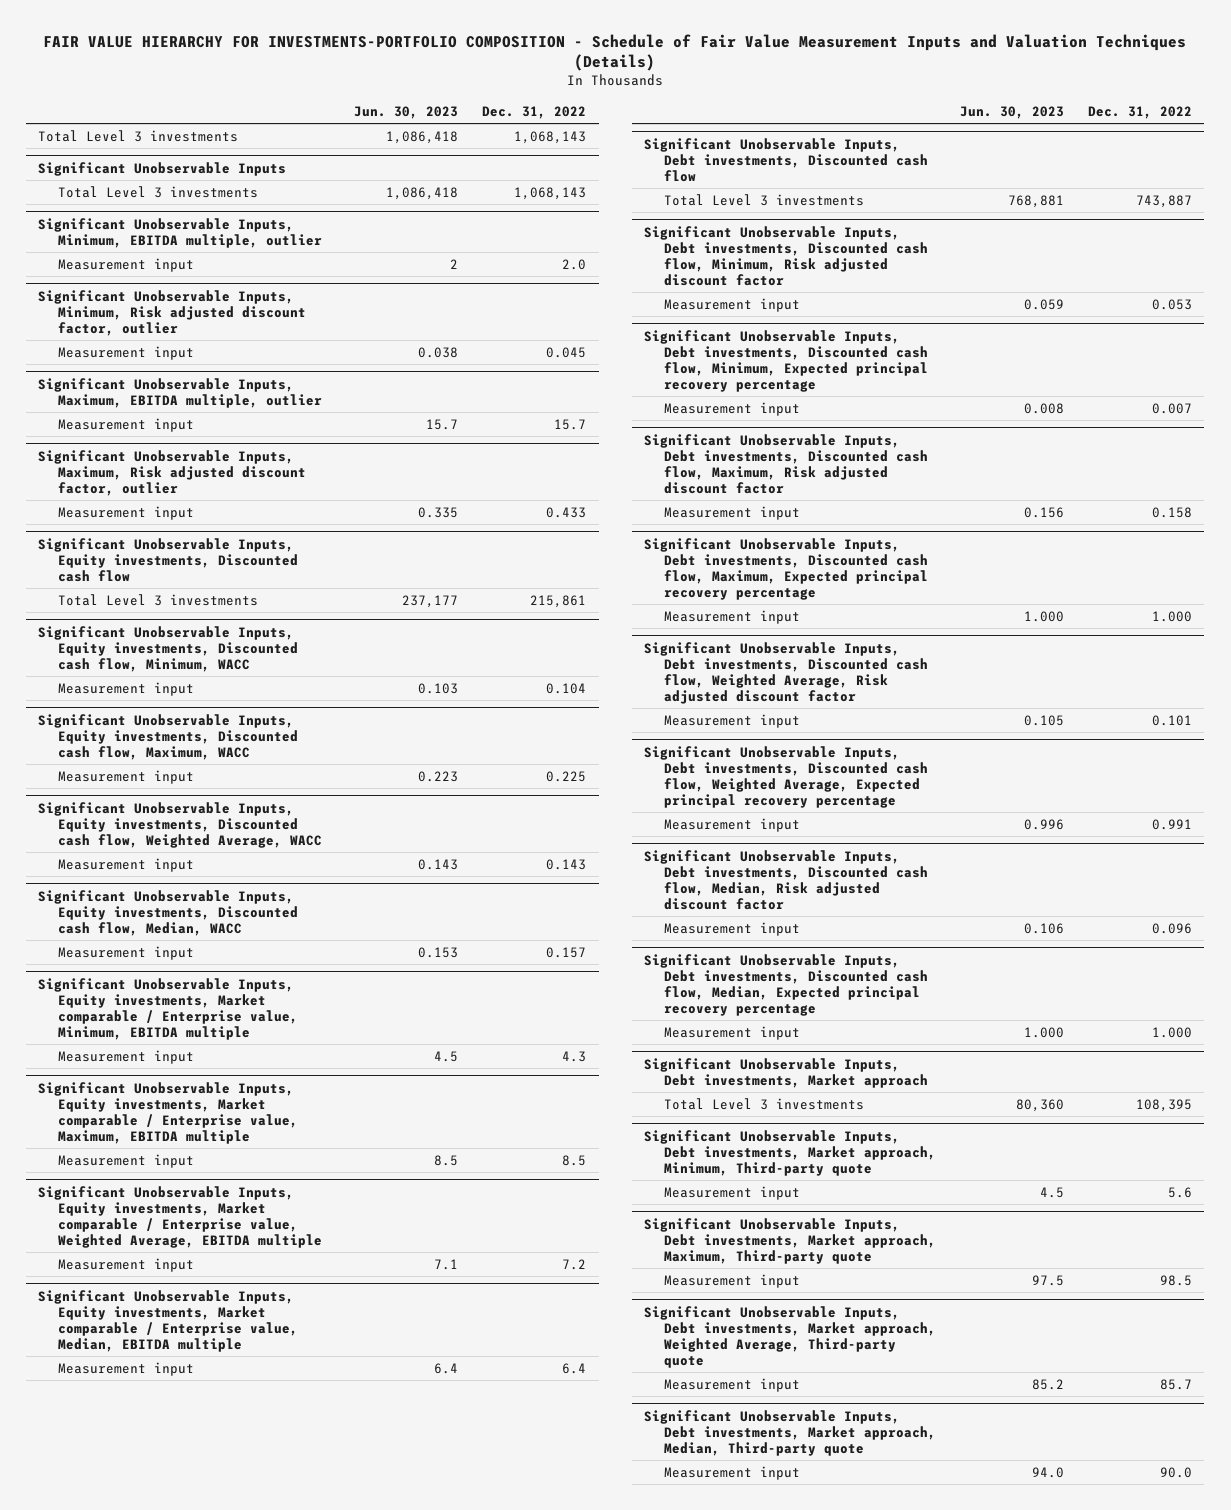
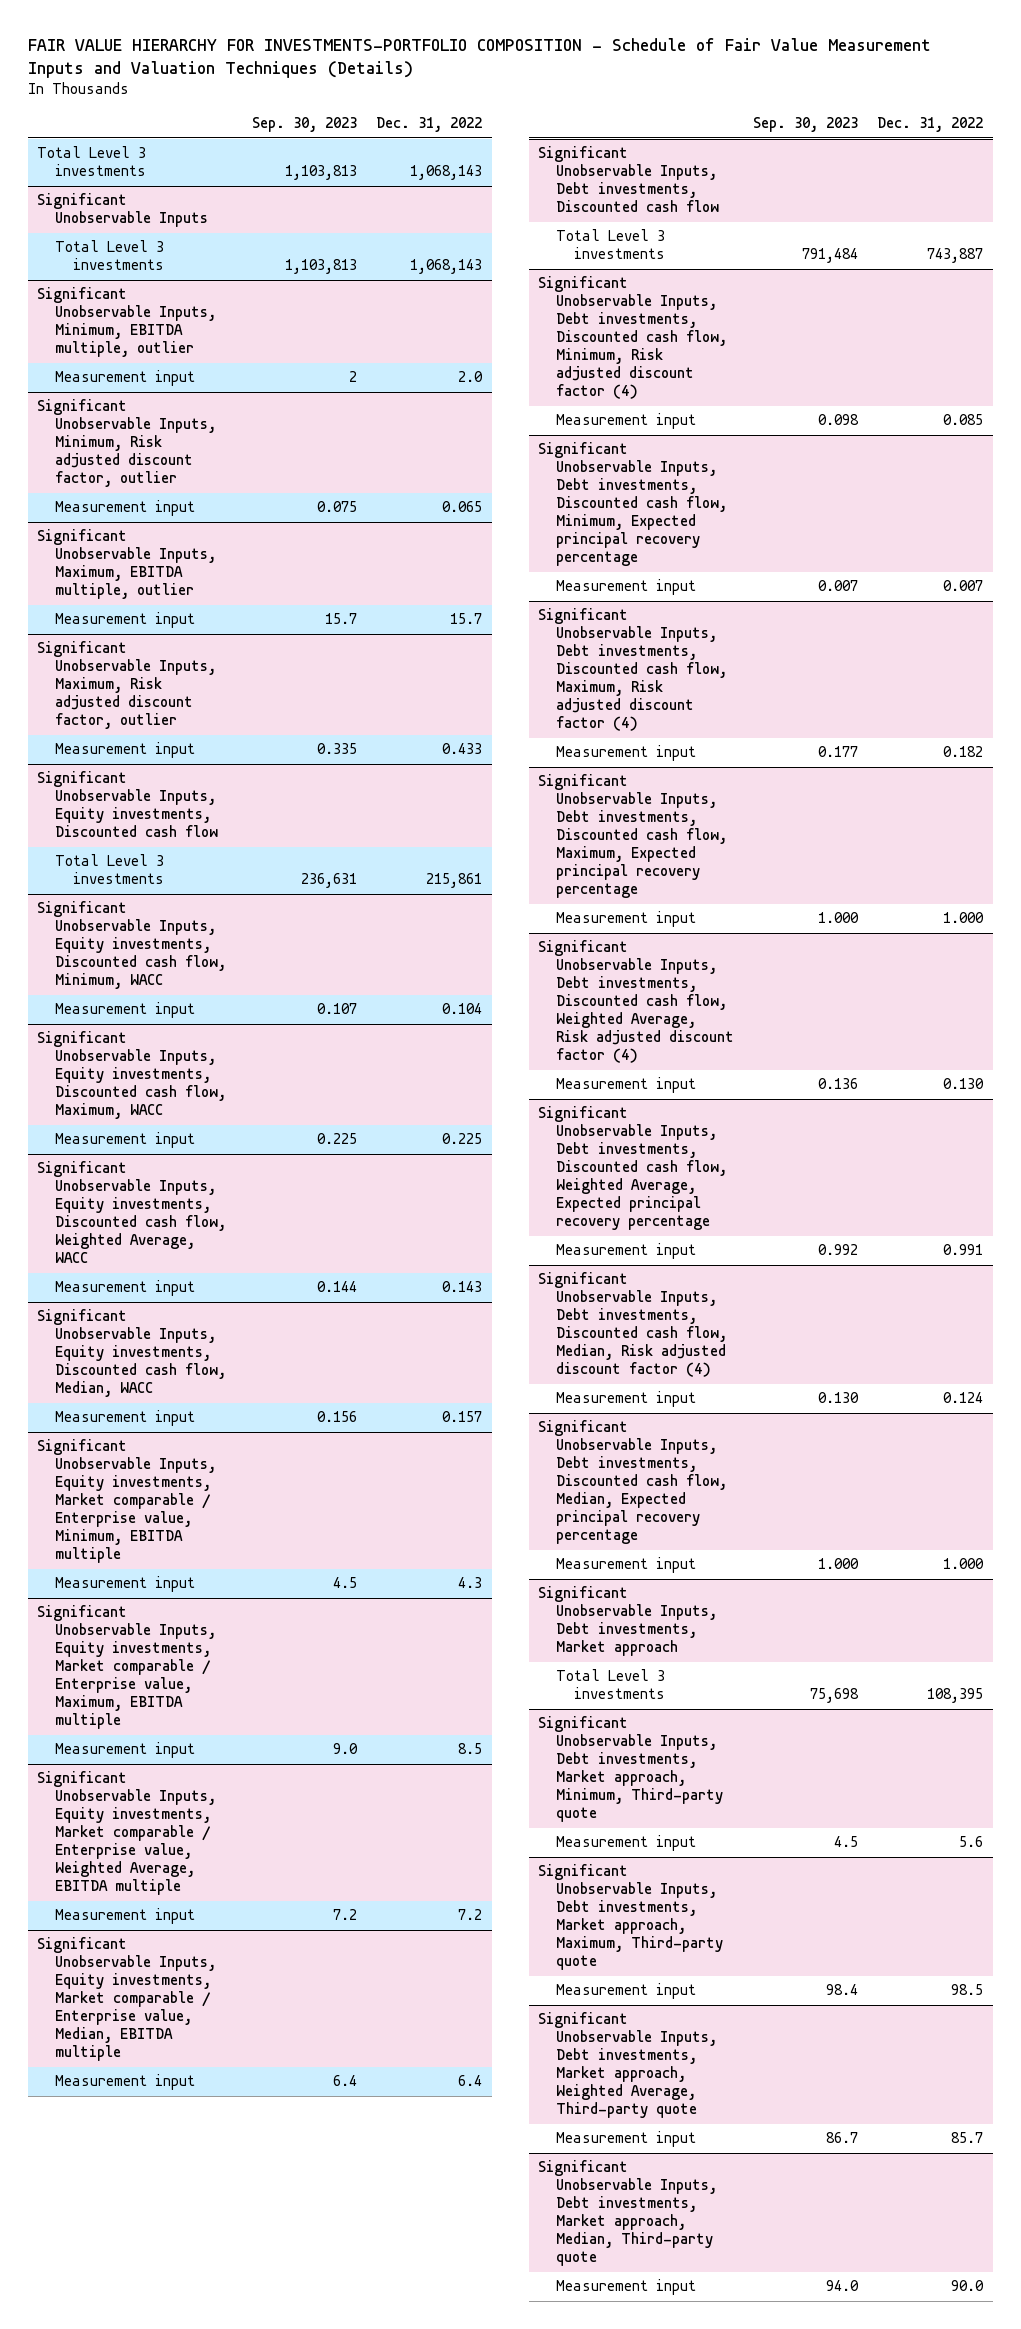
[354,105,459,119] Jun. 30, 2023 -> none
none -> [252,117,358,133] Sep. 30, 2023
[546,346,587,358] 0.045 -> [442,501,483,513] 0.065
[644,225,928,286] Significant Unobservable Inputs, Debt investments, Discounted cash flow, Minimum, Risk adjusted discount factor -> [538,276,728,400] Significant Unobservable Inputs, Debt investments, Discounted cash flow, Minimum, Risk adjusted discount factor (4)
[1152,298,1193,310] 0.053 -> [943,414,984,426] 0.085
[644,433,928,494] Significant Unobservable Inputs, Debt investments, Discounted cash flow, Maximum, Risk adjusted discount factor -> [538,608,728,732] Significant Unobservable Inputs, Debt investments, Discounted cash flow, Maximum, Risk adjusted discount factor (4)
[1152,506,1193,518] 0.158 -> [943,746,984,758] 0.182
[644,641,928,704] Significant Unobservable Inputs, Debt investments, Discounted cash flow, Weighted Average, Risk adjusted discount factor -> [538,940,735,1064] Significant Unobservable Inputs, Debt investments, Discounted cash flow, Weighted Average, Risk adjusted discount factor (4)
[1152,714,1193,726] 0.101 -> [943,1078,985,1090] 0.130
[644,849,928,910] Significant Unobservable Inputs, Debt investments, Discounted cash flow, Median, Risk adjusted discount factor -> [538,1272,728,1378] Significant Unobservable Inputs, Debt investments, Discounted cash flow, Median, Risk adjusted discount factor (4)
[1152,922,1193,934] 0.096 -> [943,1392,984,1404] 0.124

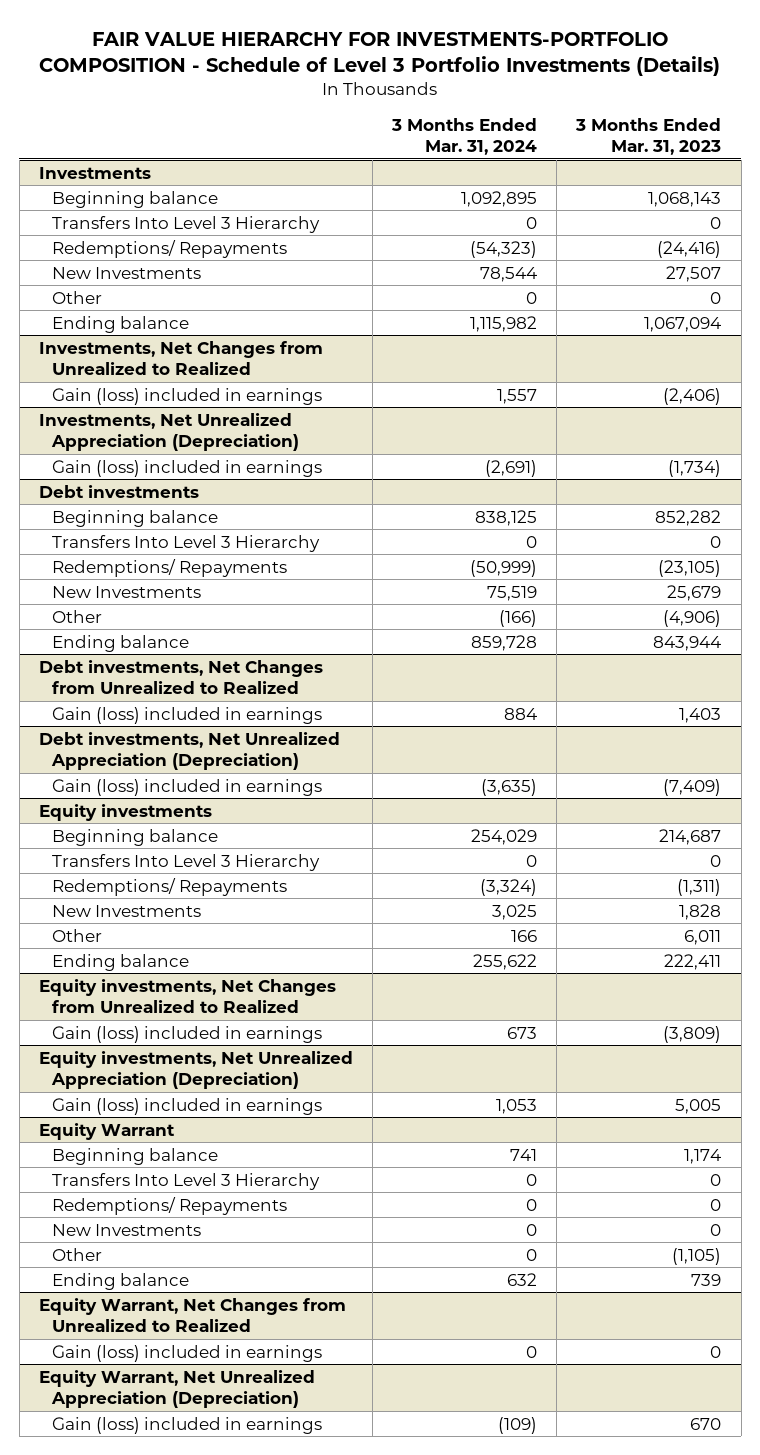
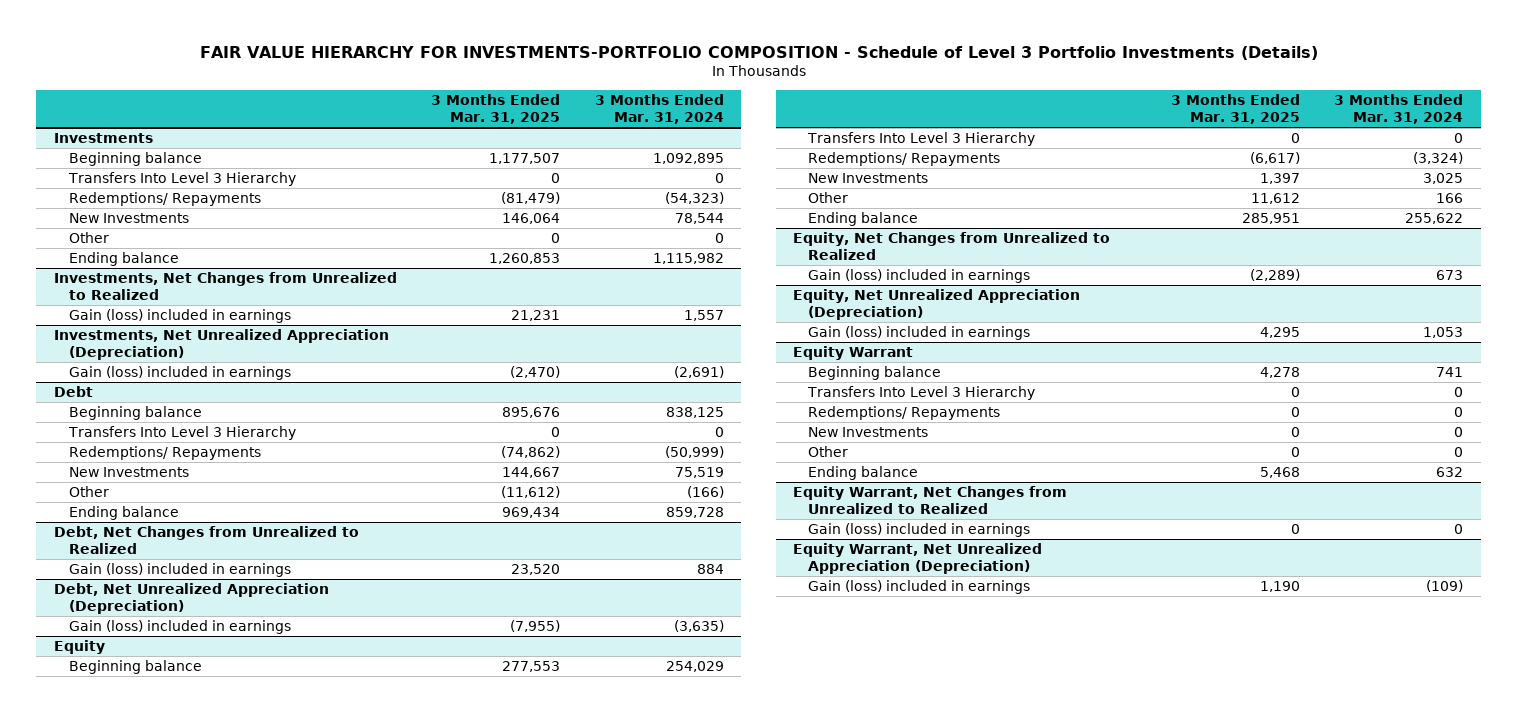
[575,117,722,156] 3 Months Ended Mar. 31, 2023 -> none
none -> [431,94,561,125] 3 Months Ended Mar. 31, 2025
[38,484,199,498] Debt investments -> [53,386,93,398] Debt
[38,659,323,694] Debt investments, Net Changes from Unrealized to Realized -> [53,526,359,554] Debt, Net Changes from Unrealized to Realized
[38,731,340,770] Debt investments, Net Unrealized Appreciation (Depreciation) -> [53,583,329,614] Debt, Net Unrealized Appreciation (Depreciation)
[38,803,212,821] Equity investments -> [53,640,105,655] Equity
[38,978,336,1013] Equity investments, Net Changes from Unrealized to Realized -> [793,232,1111,260] Equity, Net Changes from Unrealized to Realized
[38,1050,353,1089] Equity investments, Net Unrealized Appreciation (Depreciation) -> [793,289,1081,320] Equity, Net Unrealized Appreciation (Depreciation)

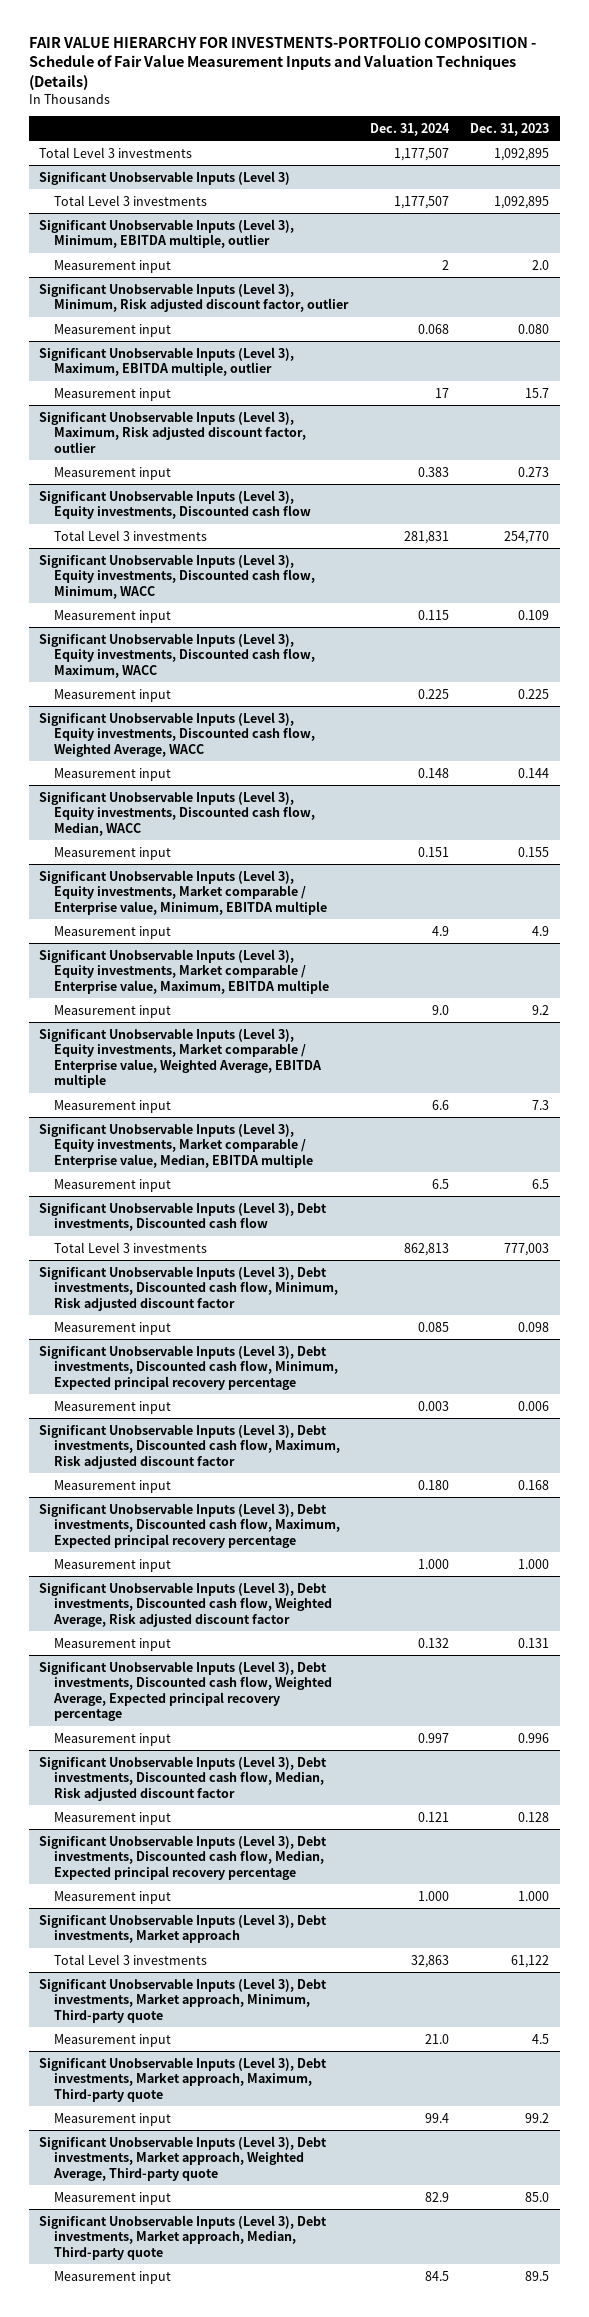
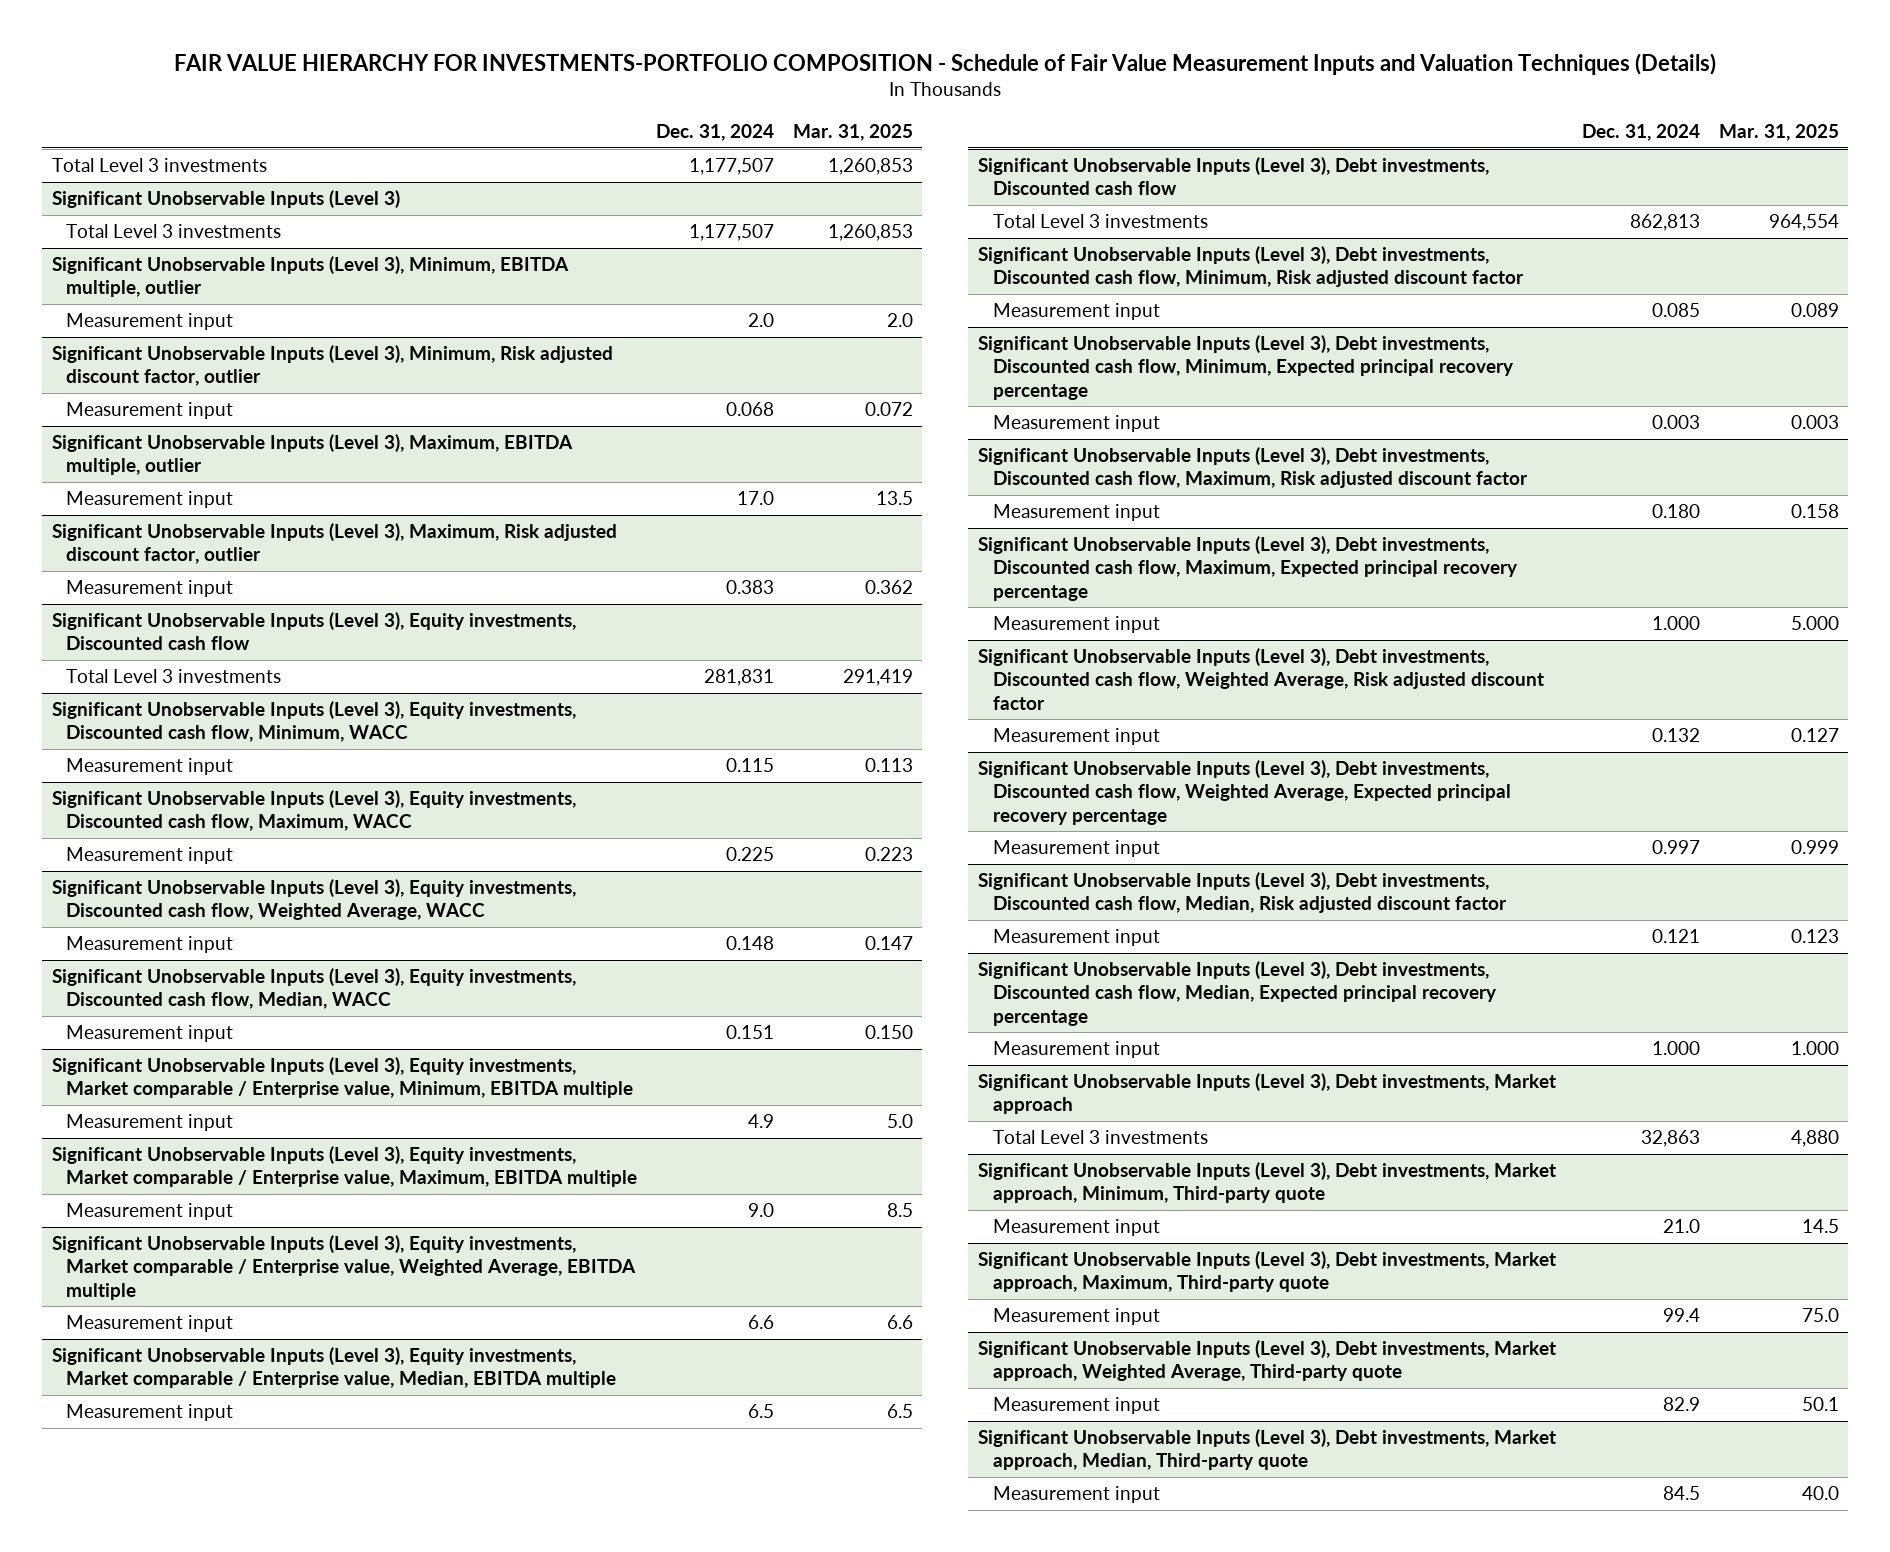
[470,122,550,136] Dec. 31, 2023 -> none
none -> [792,124,913,142] Mar. 31, 2025
[441,259,449,270] 2 -> [748,313,775,328] 2.0
[434,387,449,398] 17 -> [737,491,775,506] 17.0

